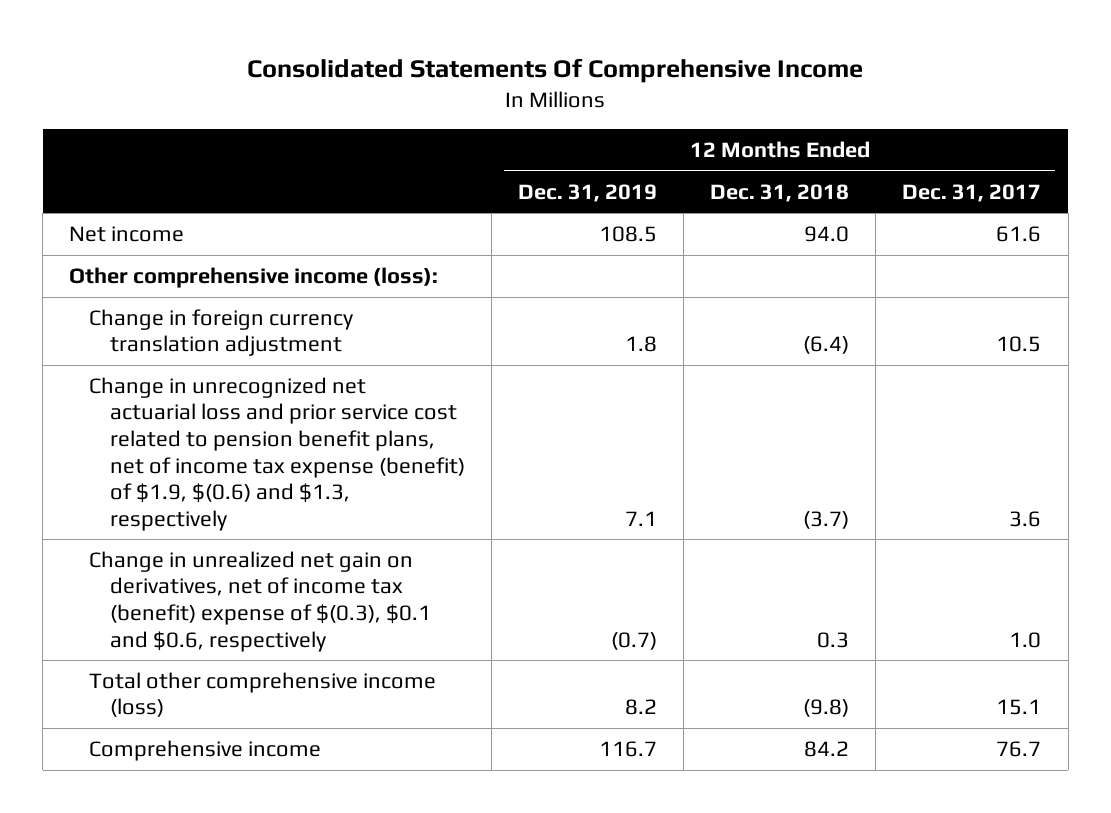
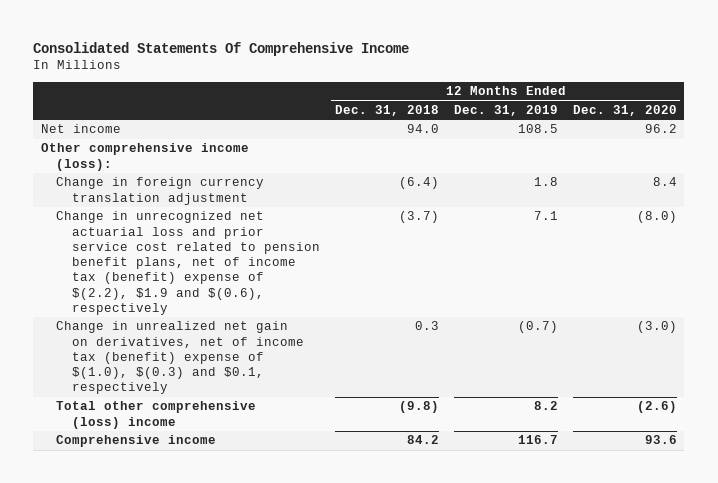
[902,183,1042,202] Dec. 31, 2017 -> none
none -> [572,104,677,116] Dec. 31, 2020
[89,376,465,531] Change in unrecognized net actuarial loss and prior service cost related to pension benefit plans, net of income tax expense (benefit) of $1.9, $(0.6) and $1.3, respectively -> [56,211,320,315] Change in unrecognized net actuarial loss and prior service cost related to pension benefit plans, net of income tax (benefit) expense of $(2.2), $1.9 and $(0.6), respectively
[89,550,431,652] Change in unrealized net gain on derivatives, net of income tax (benefit) expense of $(0.3), $0.1 and $0.6, respectively -> [56,321,304,395] Change in unrealized net gain on derivatives, net of income tax (benefit) expense of $(1.0), $(0.3) and $0.1, respectively
[89,671,437,718] Total other comprehensive income (loss) -> [56,401,257,429] Total other comprehensive (loss) income

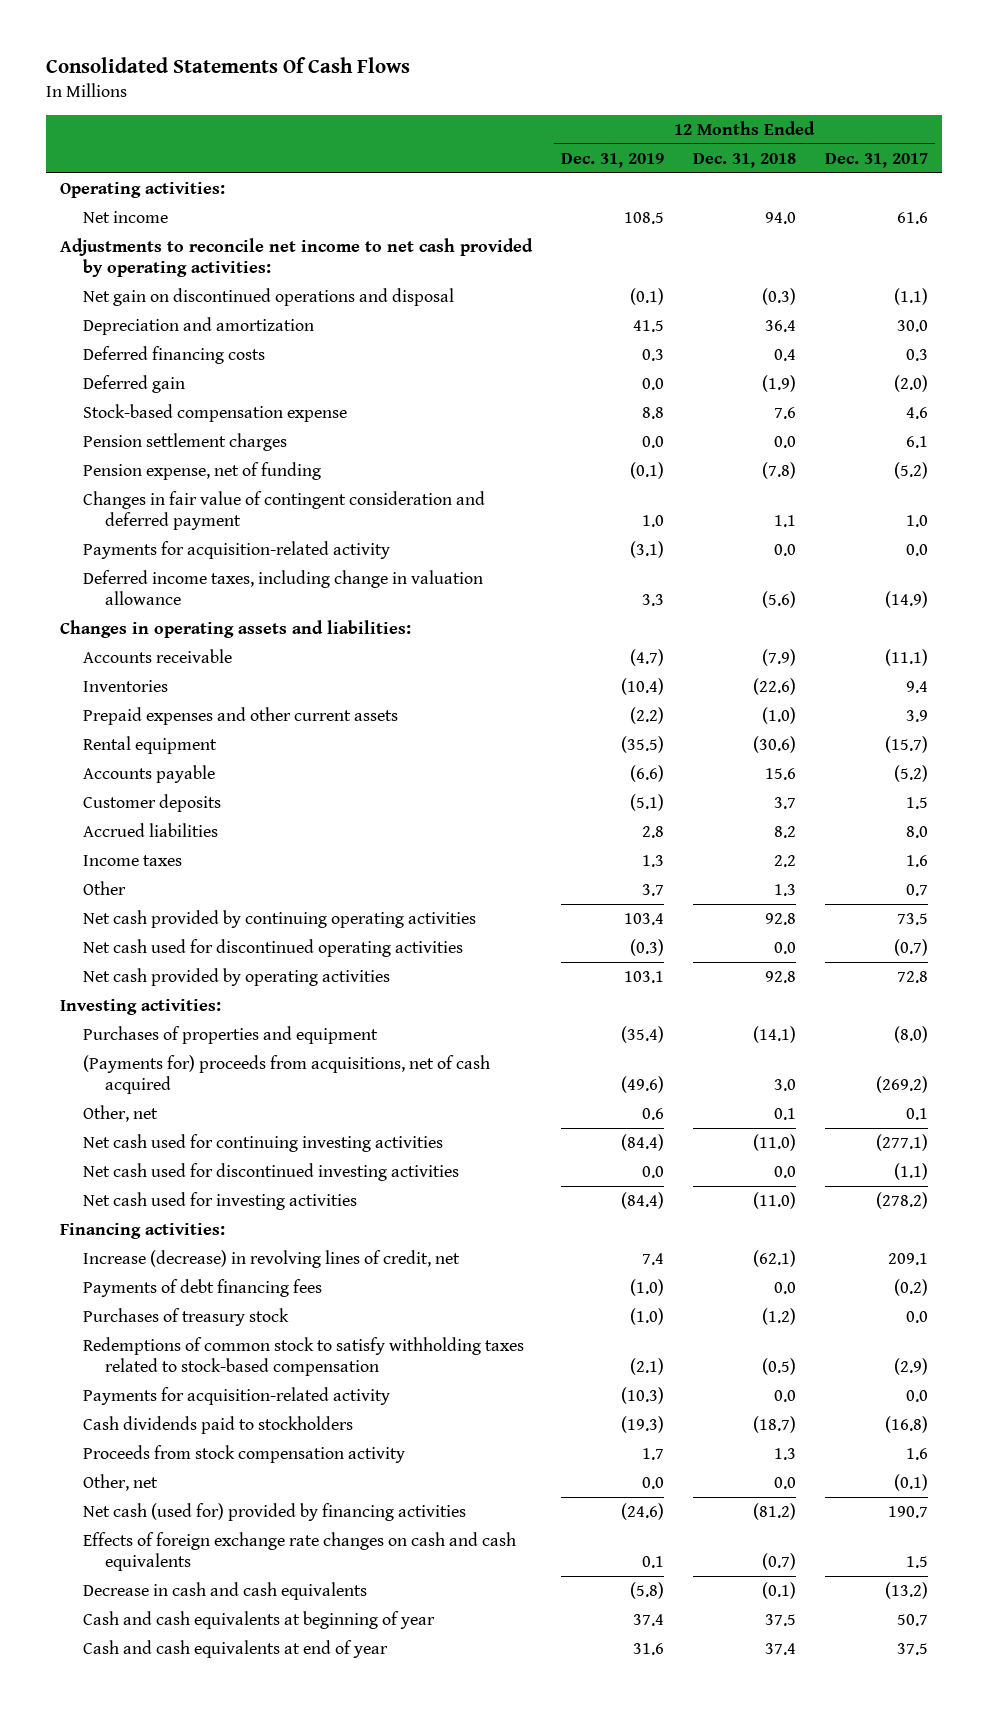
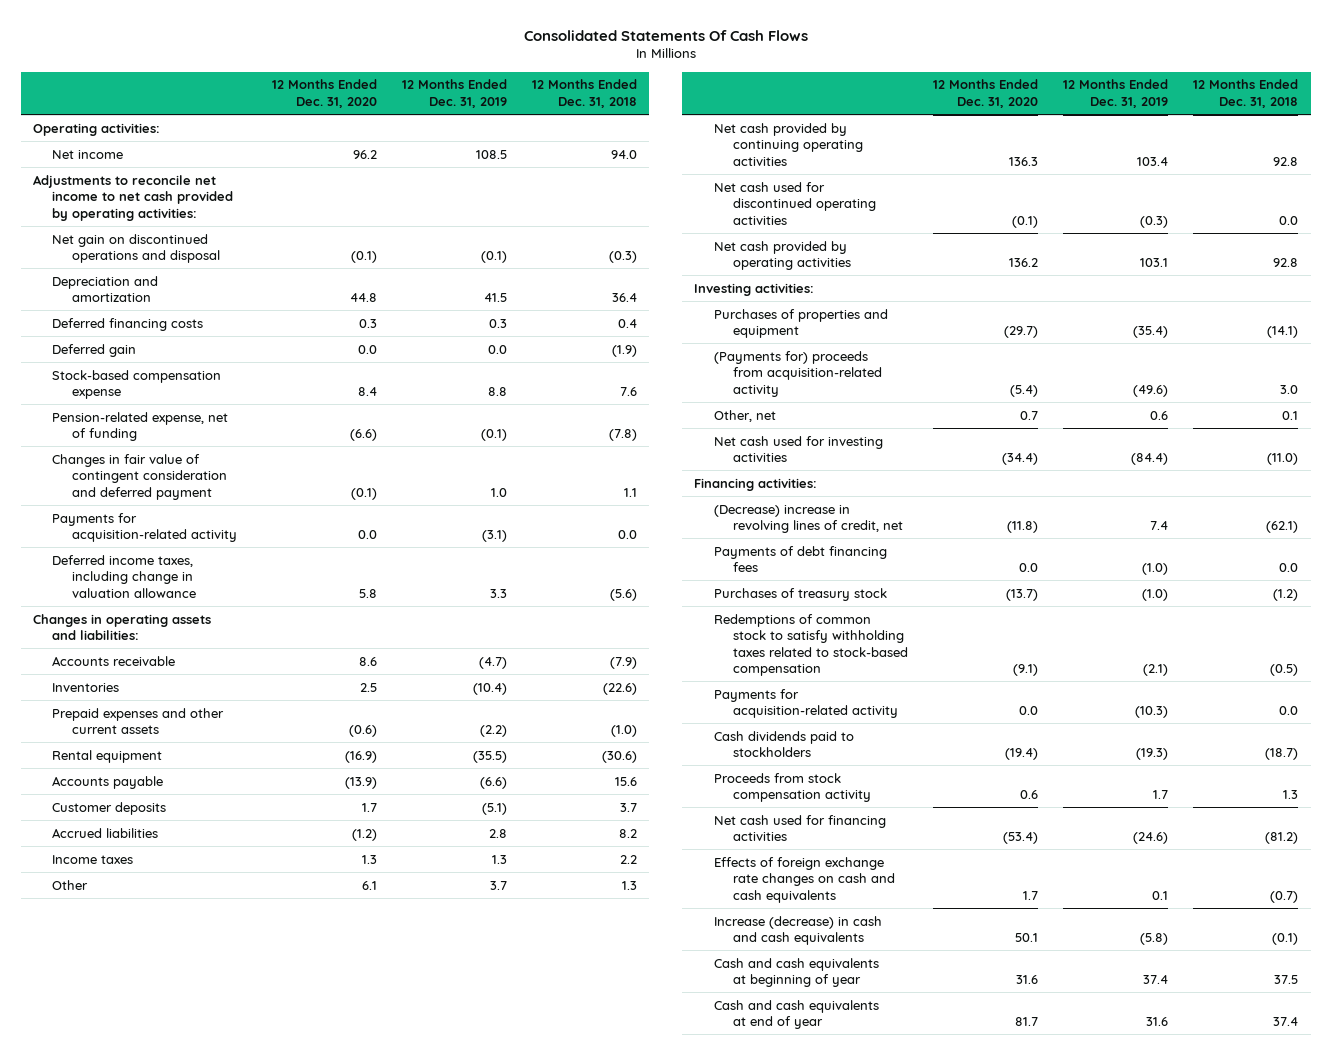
[824,152,928,168] Dec. 31, 2017 -> none
none -> [271,79,377,108] 12 Months Ended Dec. 31, 2020
[82,432,287,451] Pension settlement charges -> none
[82,461,321,480] Pension expense, net of funding -> [52,411,229,442] Pension-related expense, net of funding
[82,1054,490,1095] (Payments for) proceeds from acquisitions, net of cash acquired -> [713,350,883,397] (Payments for) proceeds from acquisition-related activity
[82,1133,443,1152] Net cash used for continuing investing activities -> none
[82,1162,459,1181] Net cash used for discontinued investing activities -> none
[82,1249,460,1268] Increase (decrease) in revolving lines of credit, net -> [713,504,904,534] (Decrease) increase in revolving lines of credit, net
[82,1473,158,1491] Other, net -> none
[82,1502,466,1521] Net cash (used for) provided by financing activities -> [713,814,886,842] Net cash used for financing activities
[82,1581,367,1600] Decrease in cash and cash equivalents -> [713,915,882,946] Increase (decrease) in cash and cash equivalents

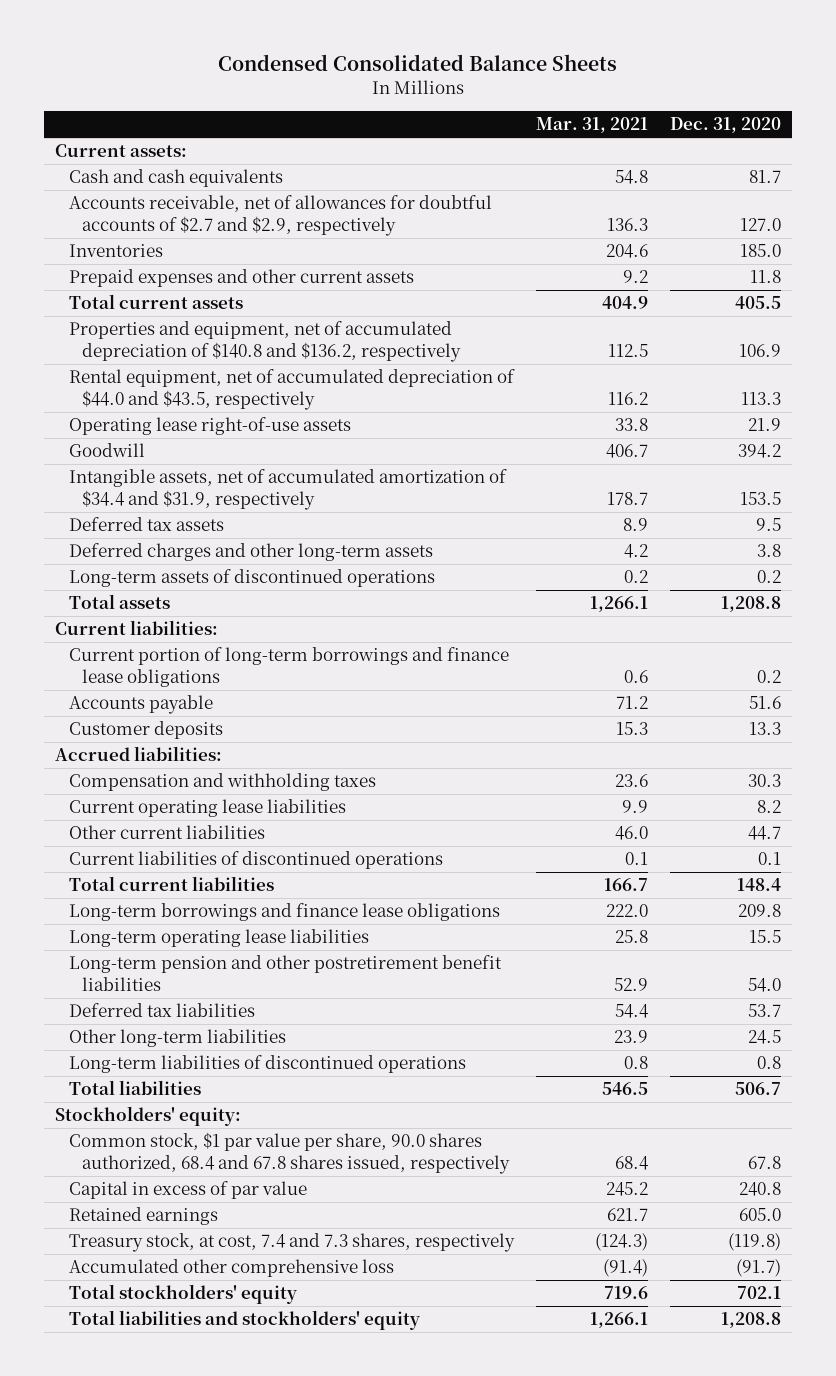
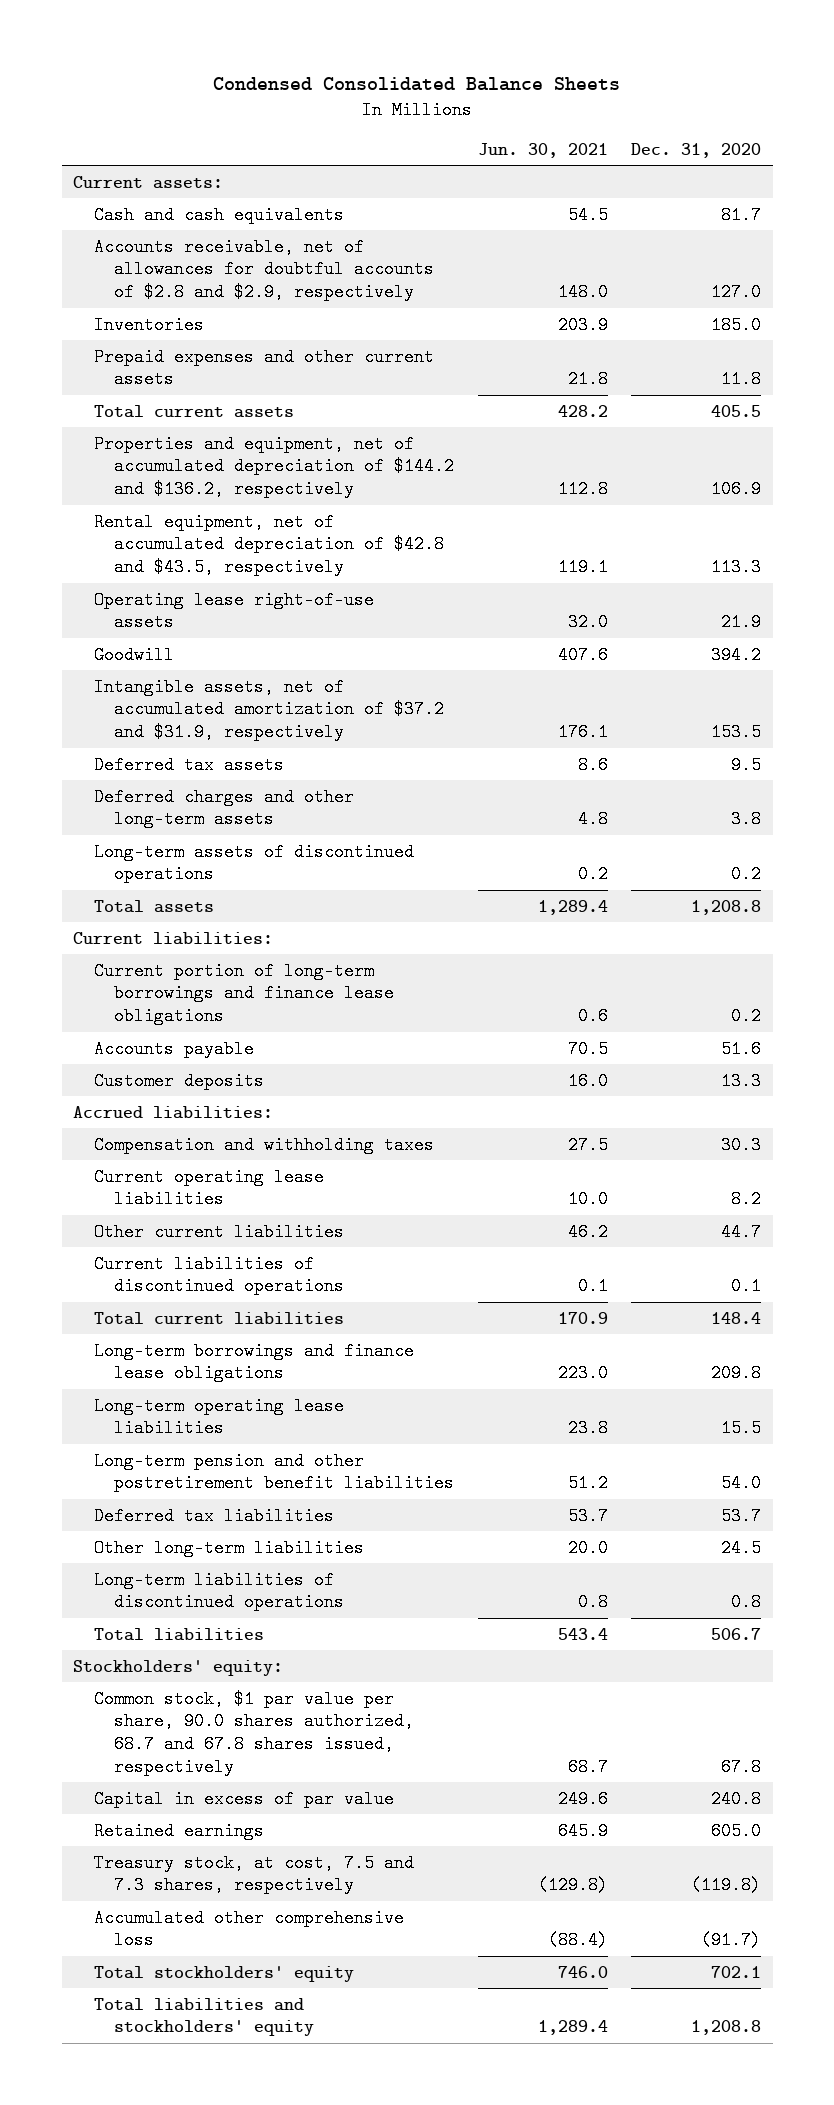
[535,117,648,134] Mar. 31, 2021 -> none
none -> [477,142,608,158] Jun. 30, 2021
[68,195,492,237] Accounts receivable, net of allowances for doubtful accounts of $2.7 and $2.9, respectively -> [93,237,434,301] Accounts receivable, net of allowances for doubtful accounts of $2.8 and $2.9, respectively
[68,321,461,363] Properties and equipment, net of accumulated depreciation of $140.8 and $136.2, respectively -> [93,434,454,498] Properties and equipment, net of accumulated depreciation of $144.2 and $136.2, respectively
[68,369,515,411] Rental equipment, net of accumulated depreciation of $44.0 and $43.5, respectively -> [93,512,444,576] Rental equipment, net of accumulated depreciation of $42.8 and $43.5, respectively
[68,469,507,511] Intangible assets, net of accumulated amortization of $34.4 and $31.9, respectively -> [93,677,444,741] Intangible assets, net of accumulated amortization of $37.2 and $31.9, respectively
[68,1132,510,1175] Common stock, $1 par value per share, 90.0 shares authorized, 68.4 and 67.8 shares issued, respectively -> [93,1689,414,1776] Common stock, $1 par value per share, 90.0 shares authorized, 68.7 and 67.8 shares issued, respectively
[68,1233,515,1253] Treasury stock, at cost, 7.4 and 7.3 shares, respectively -> [93,1853,414,1895] Treasury stock, at cost, 7.5 and 7.3 shares, respectively

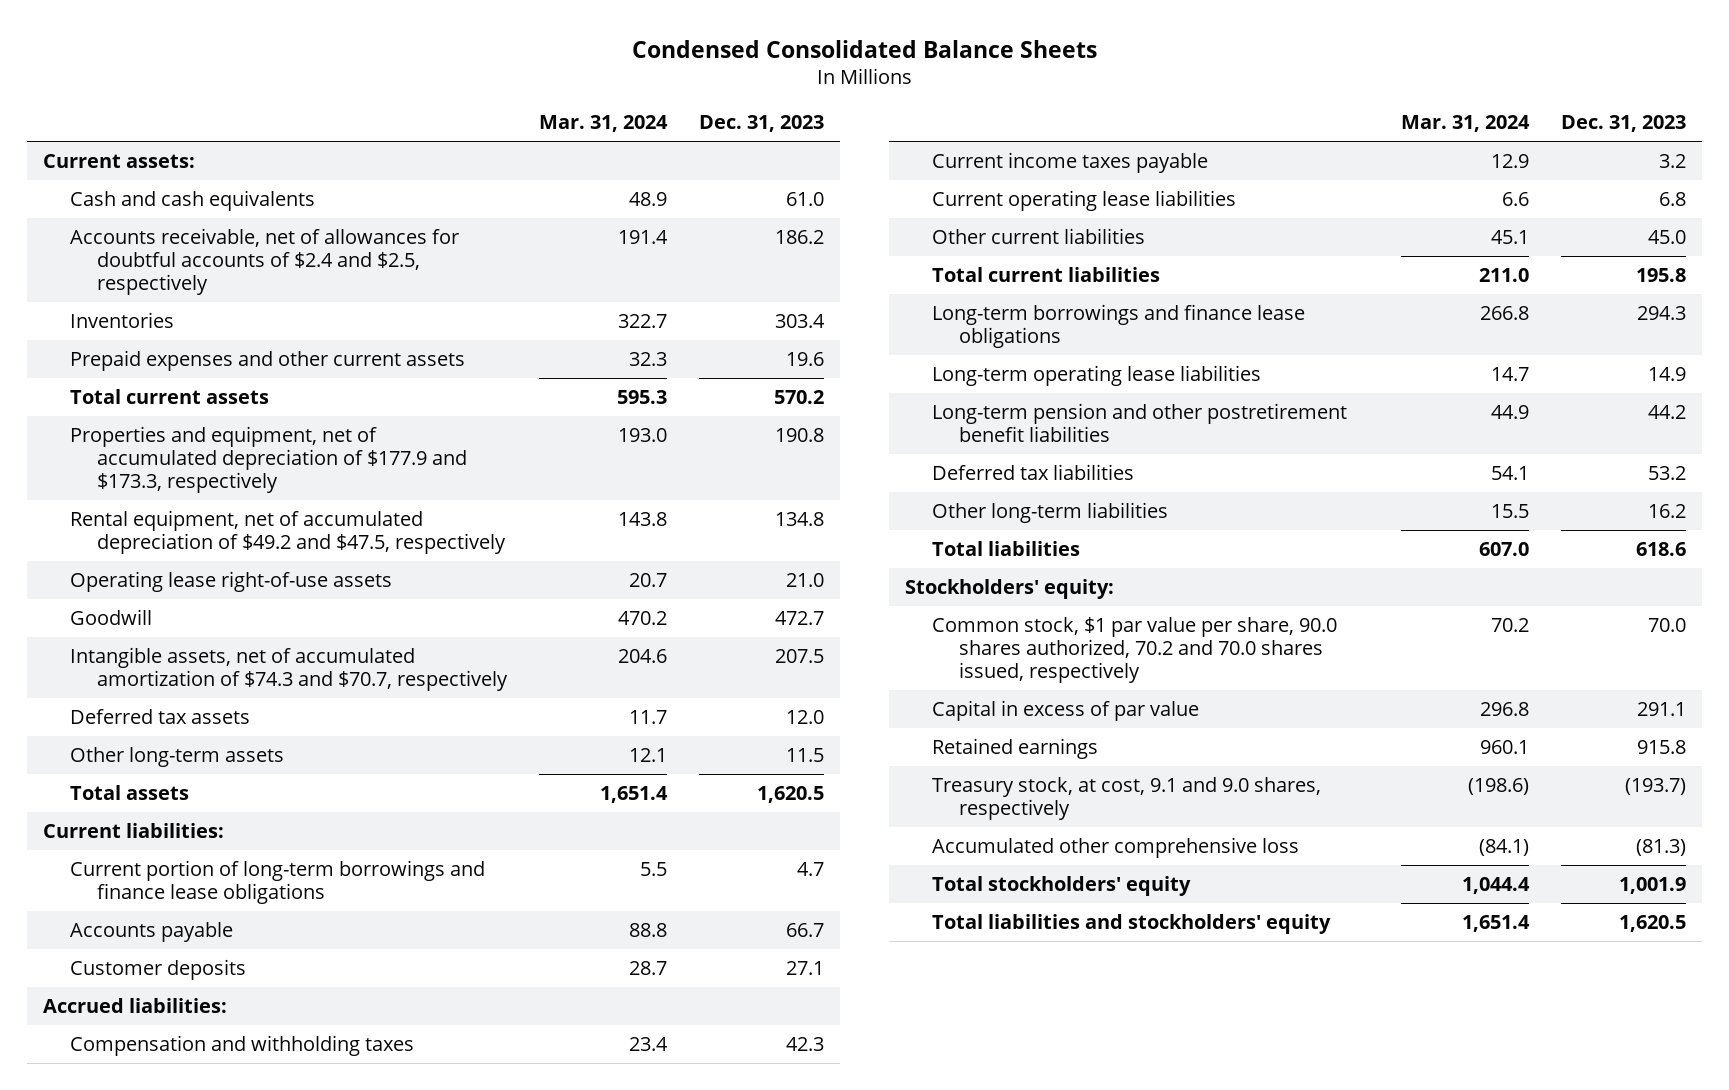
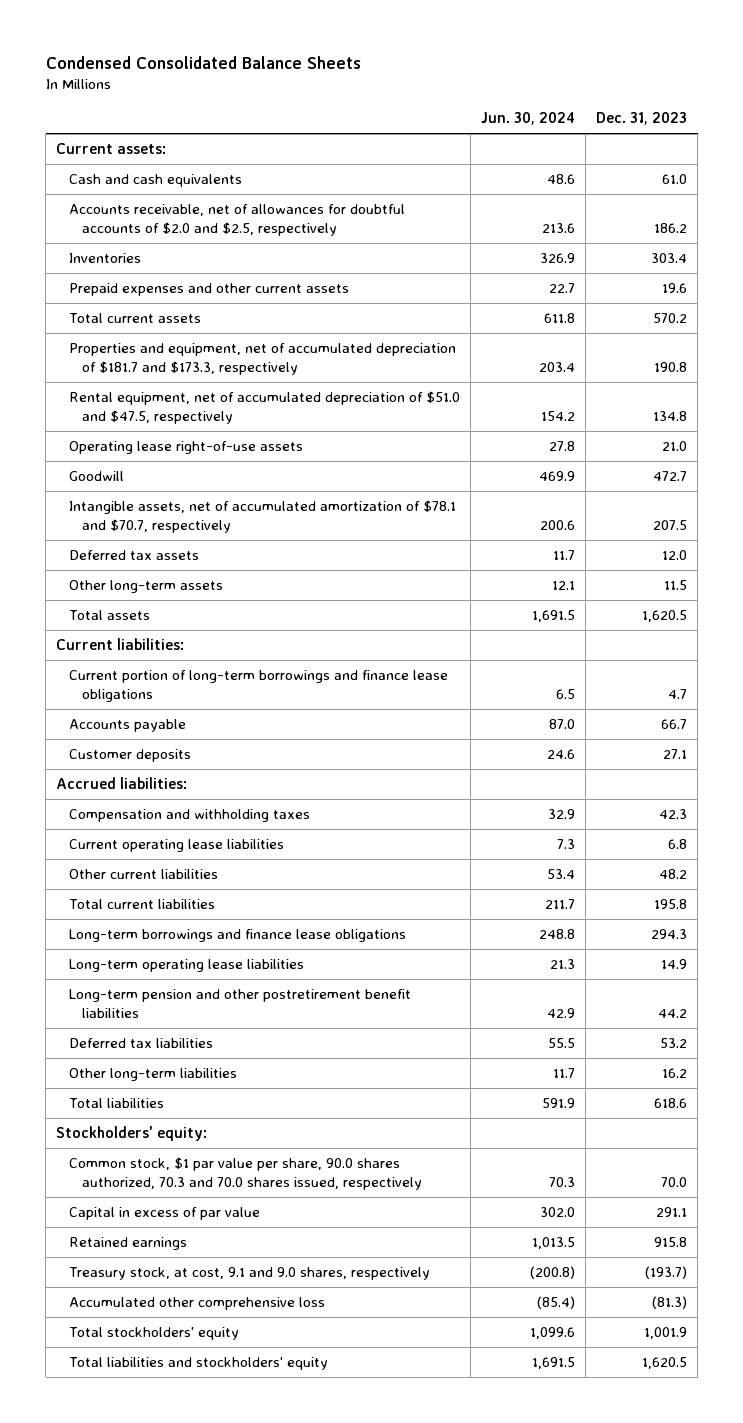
[539,115,669,133] Mar. 31, 2024 -> none
none -> [481,112,576,126] Jun. 30, 2024
[70,227,460,296] Accounts receivable, net of allowances for doubtful accounts of $2.4 and $2.5, respectively -> [69,203,406,237] Accounts receivable, net of allowances for doubtful accounts of $2.0 and $2.5, respectively
[70,425,468,494] Properties and equipment, net of accumulated depreciation of $177.9 and $173.3, respectively -> [69,342,457,376] Properties and equipment, net of accumulated depreciation of $181.7 and $173.3, respectively
[70,509,507,555] Rental equipment, net of accumulated depreciation of $49.2 and $47.5, respectively -> [69,390,461,425] Rental equipment, net of accumulated depreciation of $51.0 and $47.5, respectively
[70,646,509,692] Intangible assets, net of accumulated amortization of $74.3 and $70.7, respectively -> [69,499,457,534] Intangible assets, net of accumulated amortization of $78.1 and $70.7, respectively
[931,151,1208,173] Current income taxes payable -> none
[1647,229,1686,244] 45.0 -> [659,868,688,879] 48.2
[931,616,1337,684] Common stock, $1 par value per share, 90.0 shares authorized, 70.2 and 70.0 shares issued, respectively -> [69,1156,422,1191] Common stock, $1 par value per share, 90.0 shares authorized, 70.3 and 70.0 shares issued, respectively

